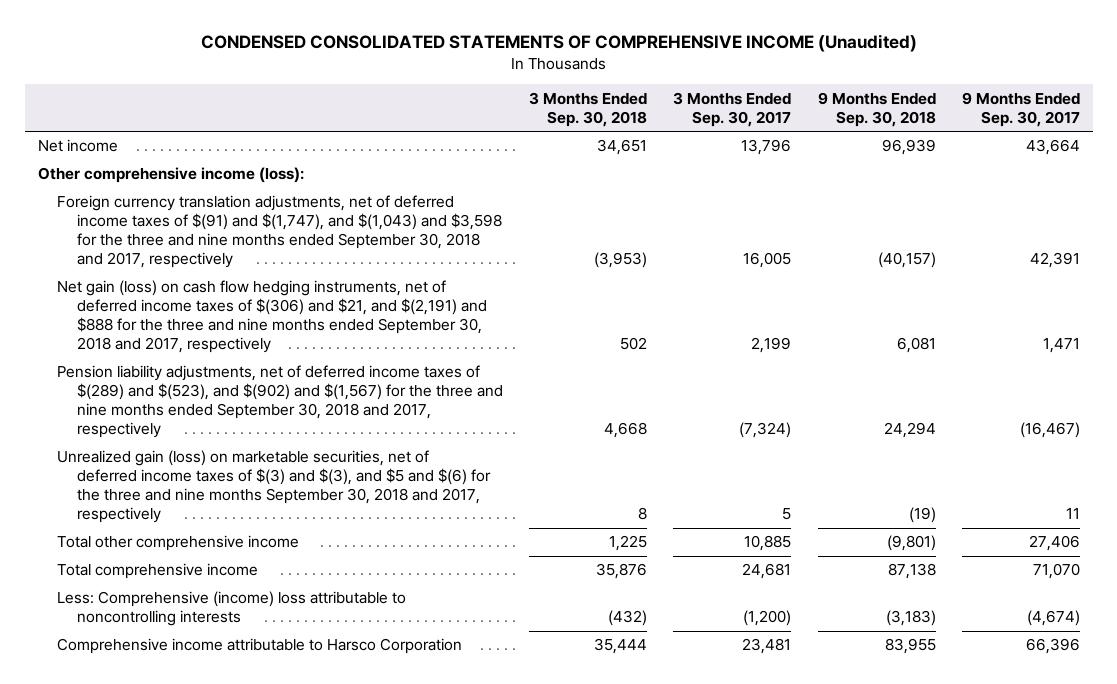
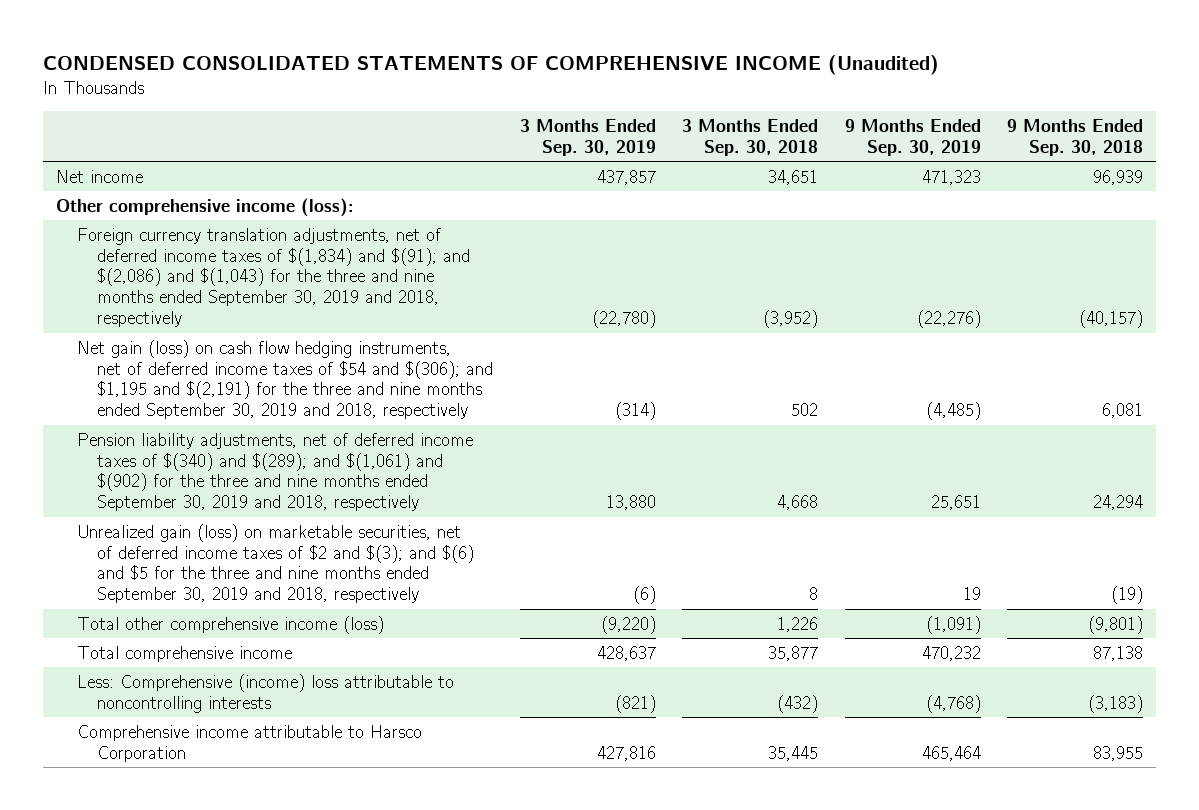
[673,91,792,127] 3 Months Ended Sep. 30, 2017 -> none
[961,91,1080,127] 9 Months Ended Sep. 30, 2017 -> none
none -> [519,118,656,156] 3 Months Ended Sep. 30, 2019
none -> [844,118,981,156] 9 Months Ended Sep. 30, 2019
[57,195,502,269] Foreign currency translation adjustments, net of deferred income taxes of $(91) and $(1,747), and $(1,043) and $3,598 for the three and nine months ended September 30, 2018 and 2017, respectively -> [76,227,470,328] Foreign currency translation adjustments, net of deferred income taxes of $(1,834) and $(91); and $(2,086) and $(1,043) for the three and nine months ended September 30, 2019 and 2018, respectively
[594,252,648,269] (3,953) -> [763,310,819,329] (3,952)
[57,280,487,354] Net gain (loss) on cash flow hedging instruments, net of deferred income taxes of $(306) and $21, and $(2,191) and $888 for the three and nine months ended September 30, 2018 and 2017, respectively -> [76,339,493,420] Net gain (loss) on cash flow hedging instruments, net of deferred income taxes of $54 and $(306); and $1,195 and $(2,191) for the three and nine months ended September 30, 2019 and 2018, respectively
[57,365,503,439] Pension liability adjustments, net of deferred income taxes of $(289) and $(523), and $(902) and $(1,567) for the three and nine months ended September 30, 2018 and 2017, respectively -> [76,432,473,512] Pension liability adjustments, net of deferred income taxes of $(340) and $(289); and $(1,061) and $(902) for the three and nine months ended September 30, 2019 and 2018, respectively
[57,450,491,524] Unrealized gain (loss) on marketable securities, net of deferred income taxes of $(3) and $(3), and $5 and $(6) for the three and nine months September 30, 2018 and 2017, respectively -> [76,523,474,604] Unrealized gain (loss) on marketable securities, net of deferred income taxes of $2 and $(3); and $(6) and $5 for the three and nine months ended September 30, 2019 and 2018, respectively
[57,535,300,552] Total other comprehensive income -> [76,615,384,634] Total other comprehensive income (loss)
[609,535,648,552] 1,225 -> [777,616,819,632] 1,226
[596,563,648,580] 35,876 -> [768,645,819,661] 35,877
[594,638,648,655] 35,444 -> [768,745,819,761] 35,445

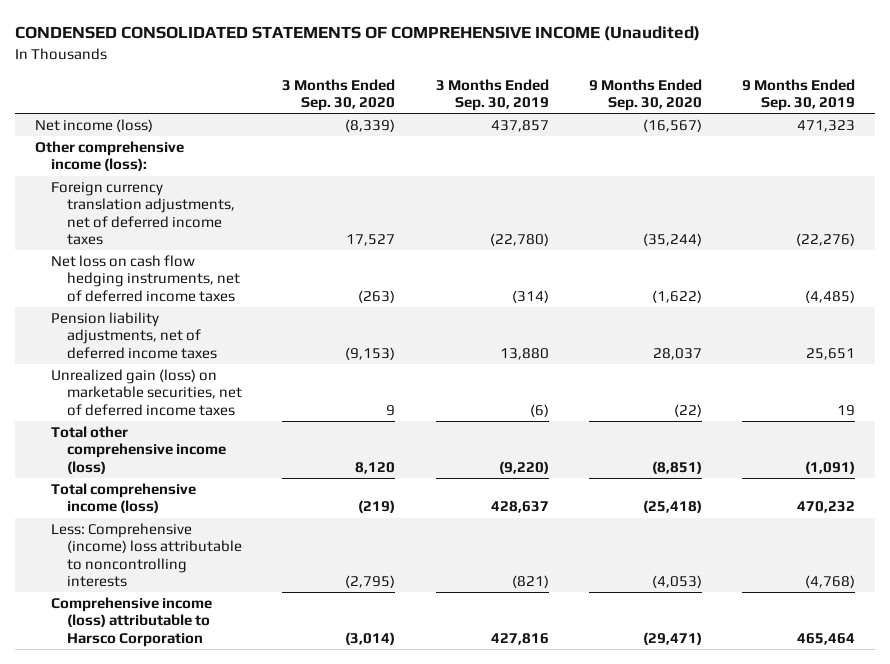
[682,118,819,156] 3 Months Ended Sep. 30, 2018 -> none
[1007,118,1144,156] 9 Months Ended Sep. 30, 2018 -> none
none -> [282,78,396,111] 3 Months Ended Sep. 30, 2020
none -> [588,78,702,111] 9 Months Ended Sep. 30, 2020
[56,169,144,183] Net income -> [35,119,154,133] Net income (loss)
[76,227,470,328] Foreign currency translation adjustments, net of deferred income taxes of $(1,834) and $(91); and $(2,086) and $(1,043) for the three and nine months ended September 30, 2019 and 2018, respectively -> [51,182,236,245] Foreign currency translation adjustments, net of deferred income taxes
[76,339,493,420] Net gain (loss) on cash flow hedging instruments, net of deferred income taxes of $54 and $(306); and $1,195 and $(2,191) for the three and nine months ended September 30, 2019 and 2018, respectively -> [51,255,241,302] Net loss on cash flow hedging instruments, net of deferred income taxes
[76,432,473,512] Pension liability adjustments, net of deferred income taxes of $(340) and $(289); and $(1,061) and $(902) for the three and nine months ended September 30, 2019 and 2018, respectively -> [51,312,218,359] Pension liability adjustments, net of deferred income taxes
[76,523,474,604] Unrealized gain (loss) on marketable securities, net of deferred income taxes of $2 and $(3); and $(6) and $5 for the three and nine months ended September 30, 2019 and 2018, respectively -> [51,369,243,416] Unrealized gain (loss) on marketable securities, net of deferred income taxes
[76,645,292,662] Total comprehensive income -> [51,483,197,514] Total comprehensive income (loss)
[76,724,422,762] Comprehensive income attributable to Harsco Corporation -> [51,597,213,647] Comprehensive income (loss) attributable to Harsco Corporation

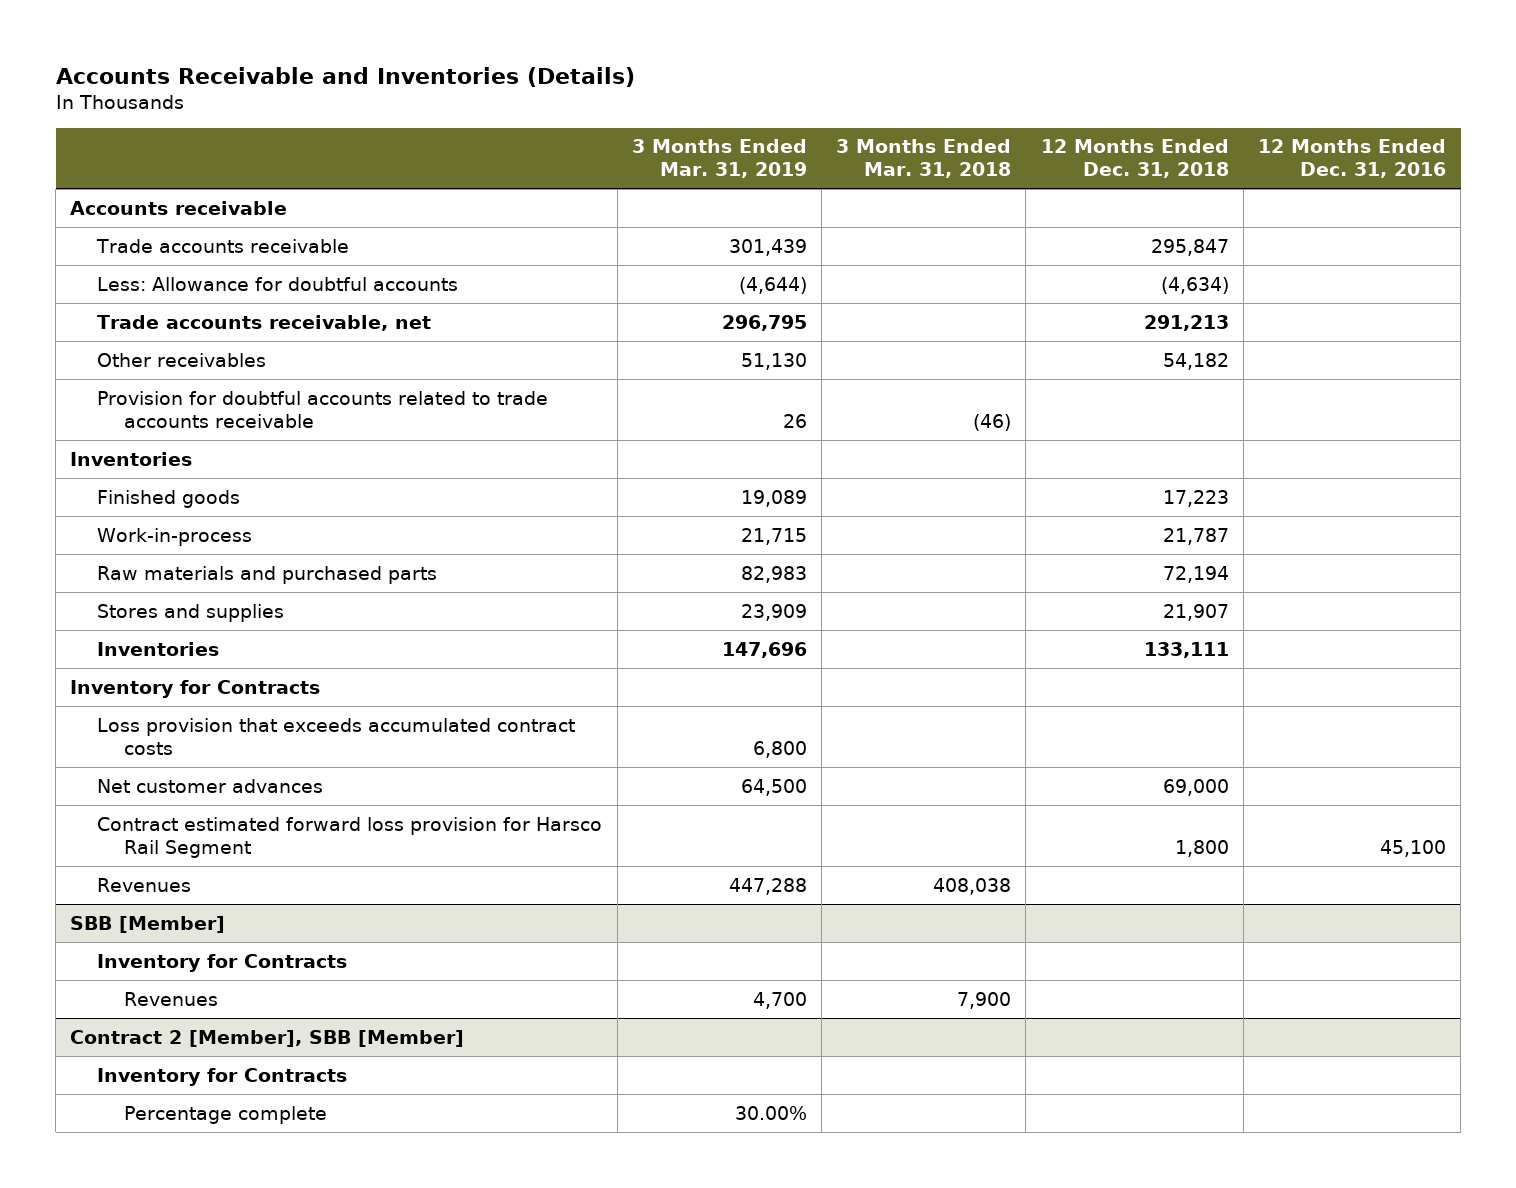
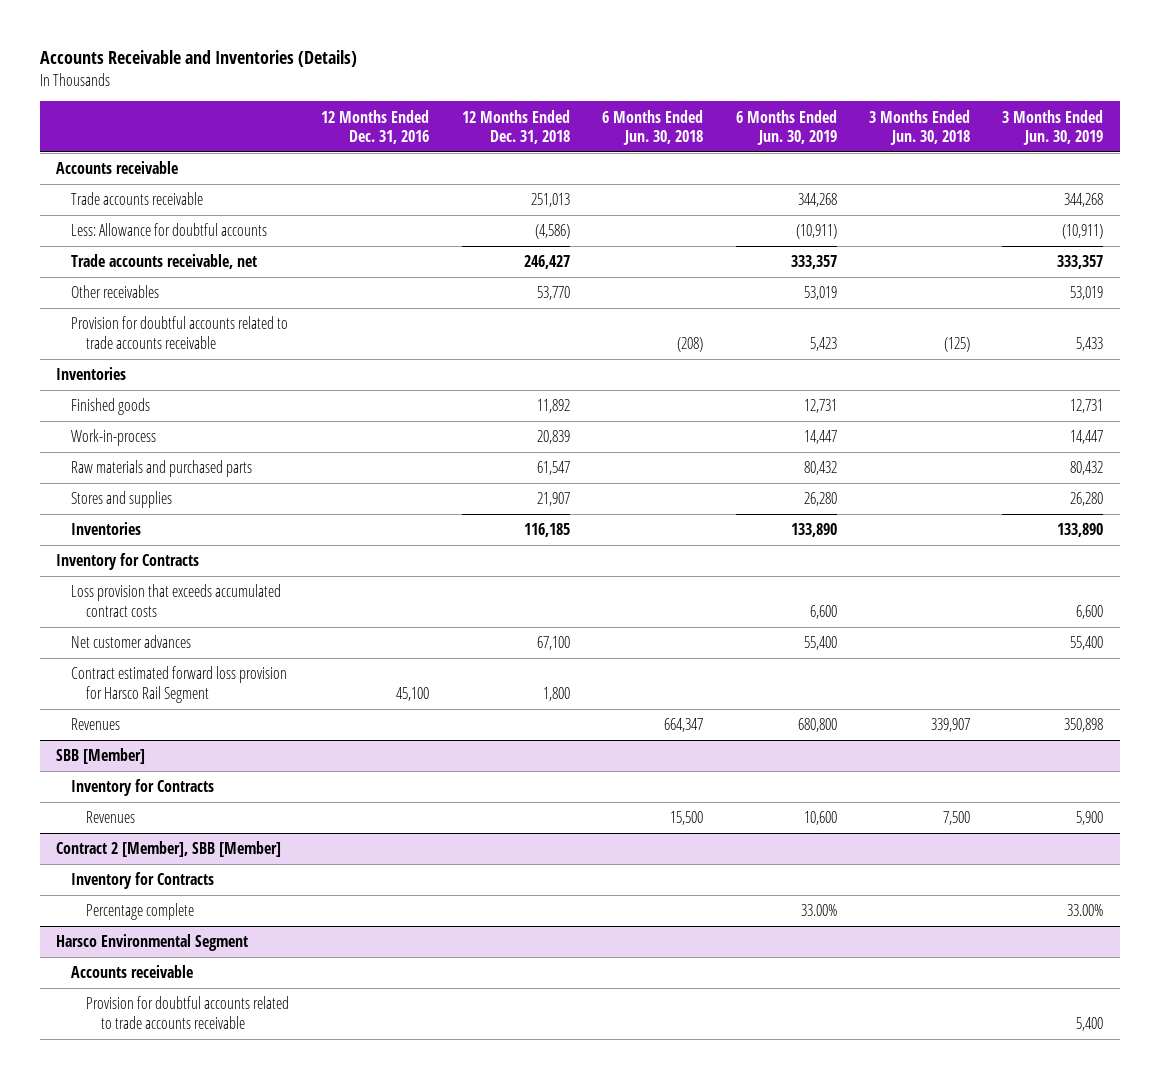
[631,139,807,179] 3 Months Ended Mar. 31, 2019 -> none
[836,139,1012,179] 3 Months Ended Mar. 31, 2018 -> none
none -> [602,109,704,145] 6 Months Ended Jun. 30, 2018
none -> [735,109,837,145] 6 Months Ended Jun. 30, 2019
none -> [869,109,971,145] 3 Months Ended Jun. 30, 2018
none -> [1002,109,1104,145] 3 Months Ended Jun. 30, 2019
[1150,238,1229,256] 295,847 -> [530,193,570,208] 251,013
[1160,276,1229,294] (4,634) -> [534,224,570,240] (4,586)
[1143,314,1229,331] 291,213 -> [523,255,570,270] 246,427
[1162,352,1229,370] 54,182 -> [536,286,570,301] 53,770
[1162,489,1229,507] 17,223 -> [536,399,570,414] 11,892
[1162,527,1229,545] 21,787 -> [536,430,570,445] 20,839
[1162,565,1229,583] 72,194 -> [536,461,570,476] 61,547
[1143,641,1229,658] 133,111 -> [523,523,570,538] 116,185
[1162,778,1229,796] 69,000 -> [536,636,570,651] 67,100
none -> [56,934,249,952] Harsco Environmental Segment
none -> [71,965,194,979] Accounts receivable
none -> [86,996,290,1029] Provision for doubtful accounts related to trade accounts receivable

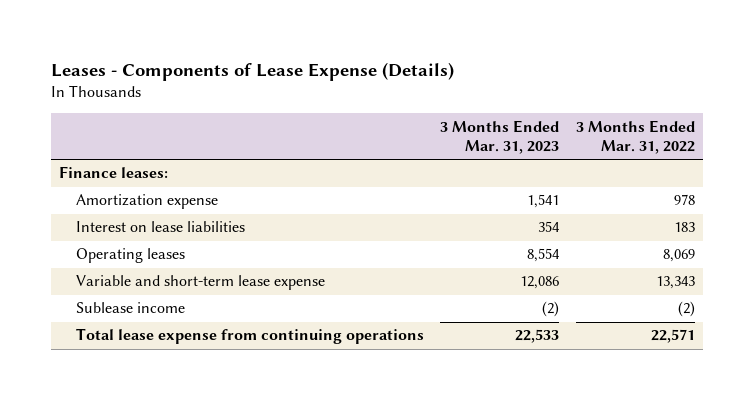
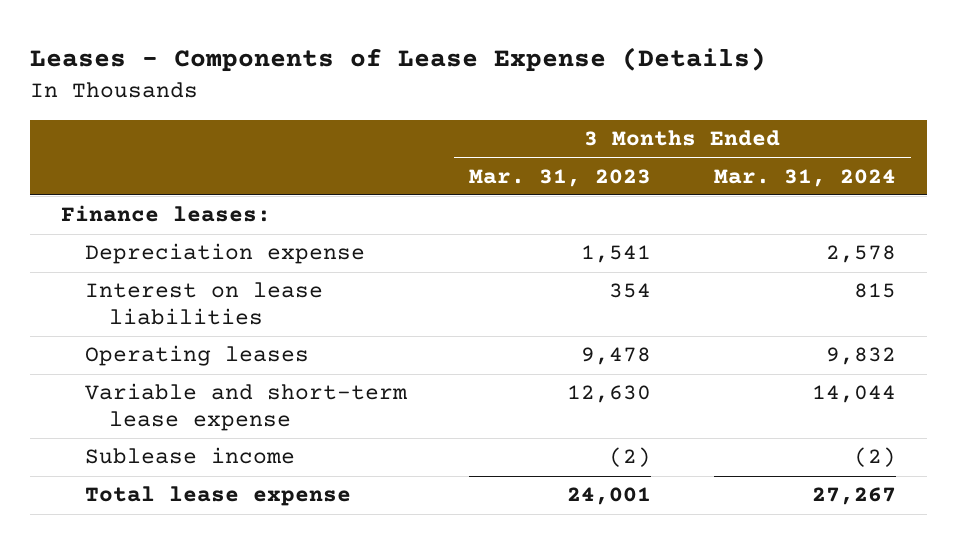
[576,119,696,155] 3 Months Ended Mar. 31, 2022 -> none
none -> [713,168,896,187] Mar. 31, 2024
[75,194,218,210] Amortization expense -> [85,243,366,265] Depreciation expense
[527,248,561,263] 8,554 -> [581,347,652,366] 9,478
[520,276,560,290] 12,086 -> [567,385,652,404] 12,630
[75,328,424,345] Total lease expense from continuing operations -> [85,486,352,507] Total lease expense
[515,329,560,344] 22,533 -> [567,487,652,506] 24,001

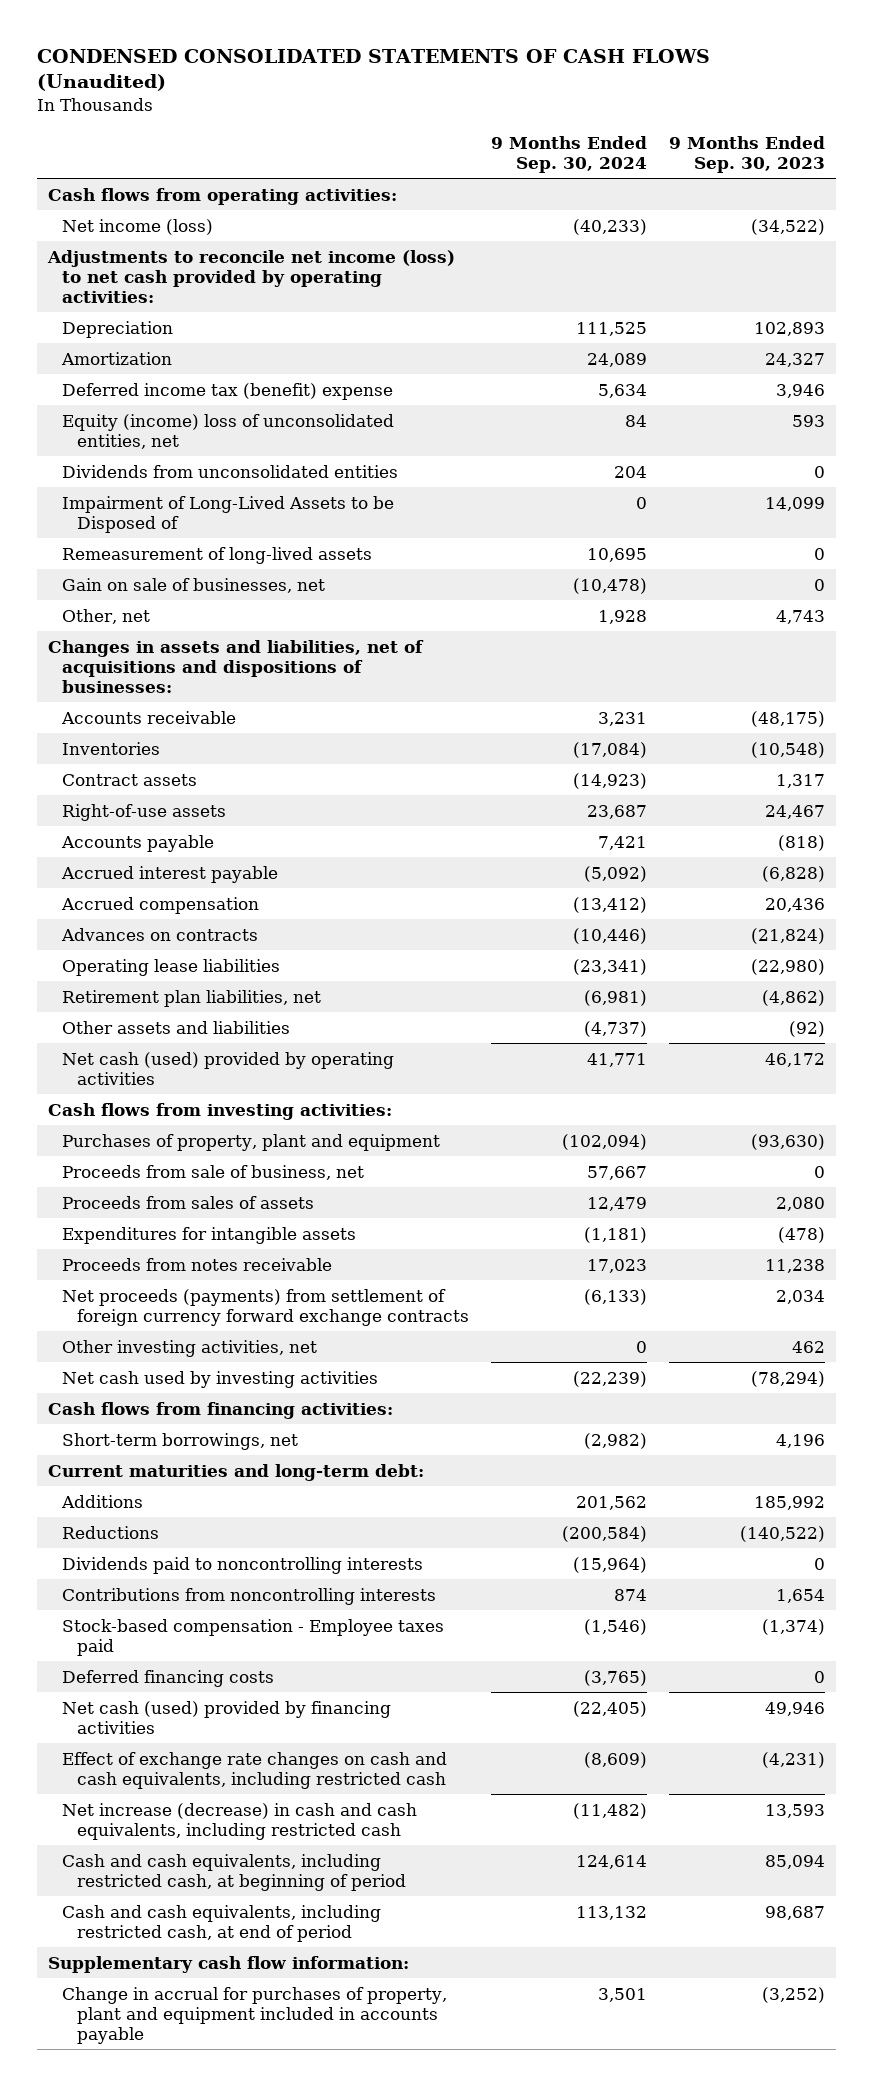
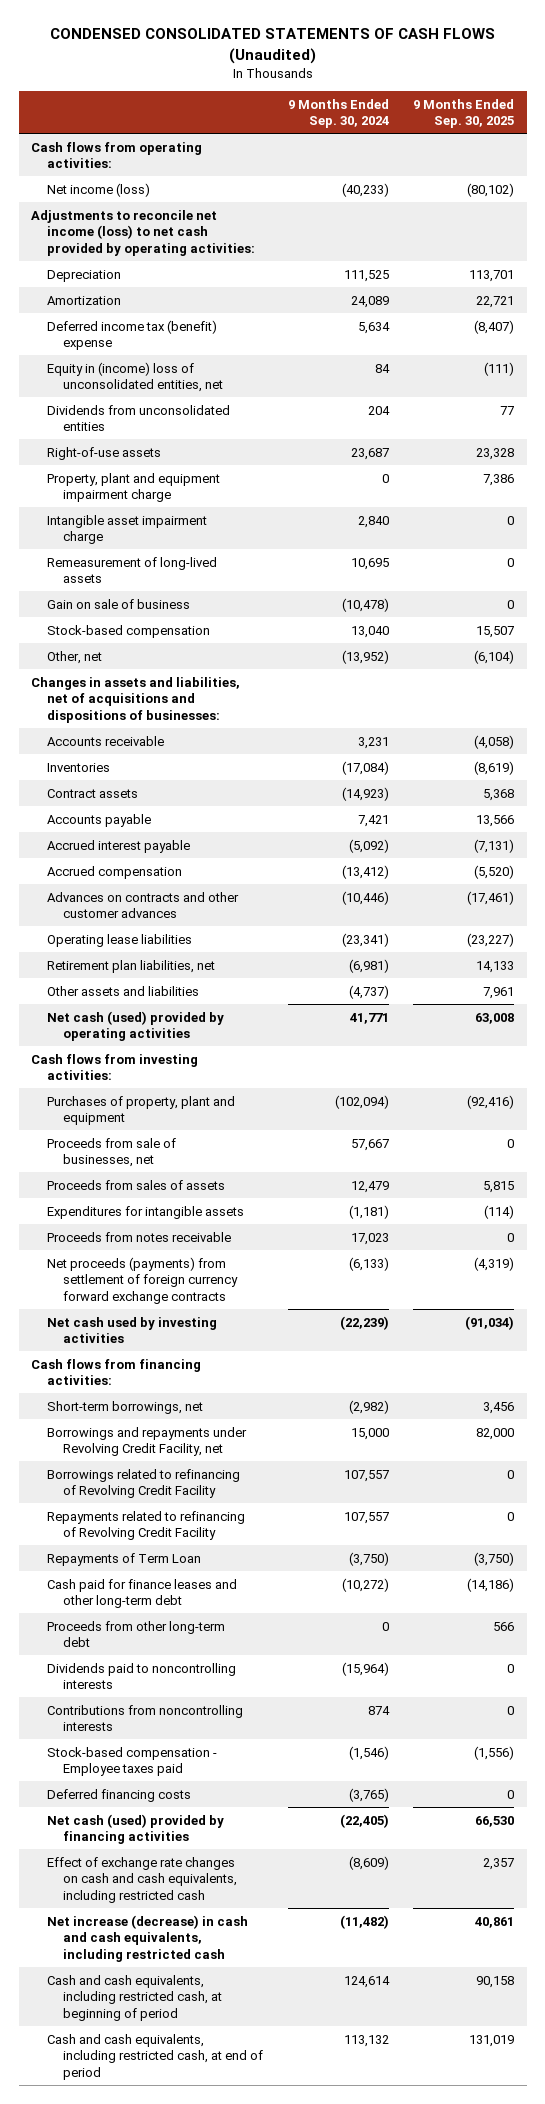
[669,135,826,173] 9 Months Ended Sep. 30, 2023 -> none
none -> [413,98,515,129] 9 Months Ended Sep. 30, 2025
[62,413,395,449] Equity (income) loss of unconsolidated entities, net -> [47,361,223,393] Equity in (income) loss of unconsolidated entities, net
[62,803,227,821] Right-of-use assets -> [47,446,162,460] Right-of-use assets
[62,495,395,533] Impairment of Long-Lived Assets to be Disposed of -> [47,472,221,503] Property, plant and equipment impairment charge
none -> [47,514,208,545] Intangible asset impairment charge
[62,577,326,593] Gain on sale of businesses, net -> [47,598,191,609] Gain on sale of business
none -> [47,624,211,638] Stock-based compensation
[597,609,647,624] 1,928 -> [341,649,389,664] (13,952)
[61,927,259,941] Advances on contracts -> [47,891,240,919] Advances on contracts and other customer advances
[62,1164,365,1180] Proceeds from sale of business, net -> [47,1137,177,1168] Proceeds from sale of businesses, net
[62,1339,318,1357] Other investing activities, net -> none
[48,1463,425,1481] Current maturities and long-term debt: -> none
[61,1494,144,1508] Additions -> none
[62,1525,160,1539] Reductions -> none
none -> [47,1426,248,1457] Borrowings and repayments under Revolving Credit Facility, net
none -> [47,1468,241,1499] Borrowings related to refinancing of Revolving Credit Facility
none -> [47,1510,246,1541] Repayments related to refinancing of Revolving Credit Facility
none -> [47,1552,202,1566] Repayments of Term Loan
none -> [47,1578,238,1609] Cash paid for finance leases and other long-term debt
none -> [47,1620,226,1648] Proceeds from other long-term debt
[48,1955,410,1973] Supplementary cash flow information: -> none
[62,1986,448,2044] Change in accrual for purchases of property, plant and equipment included in accounts payable -> none

